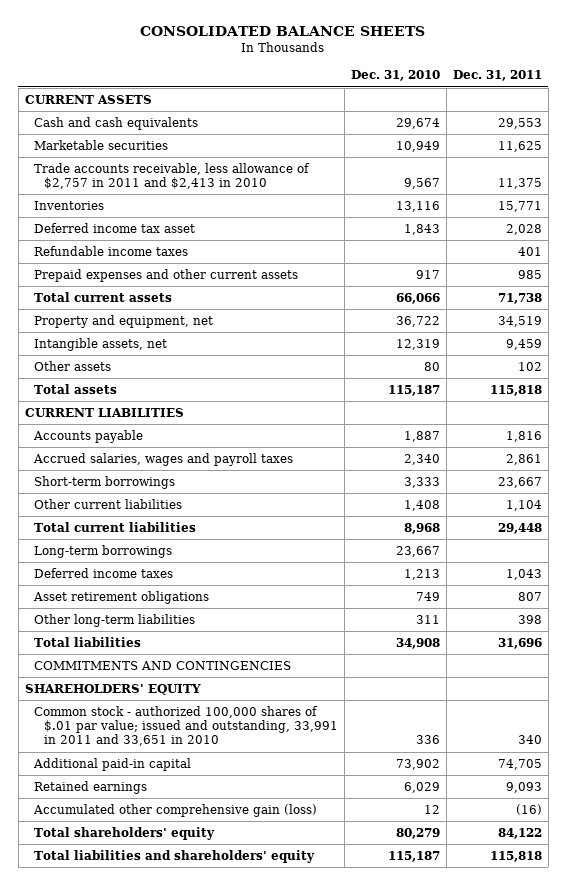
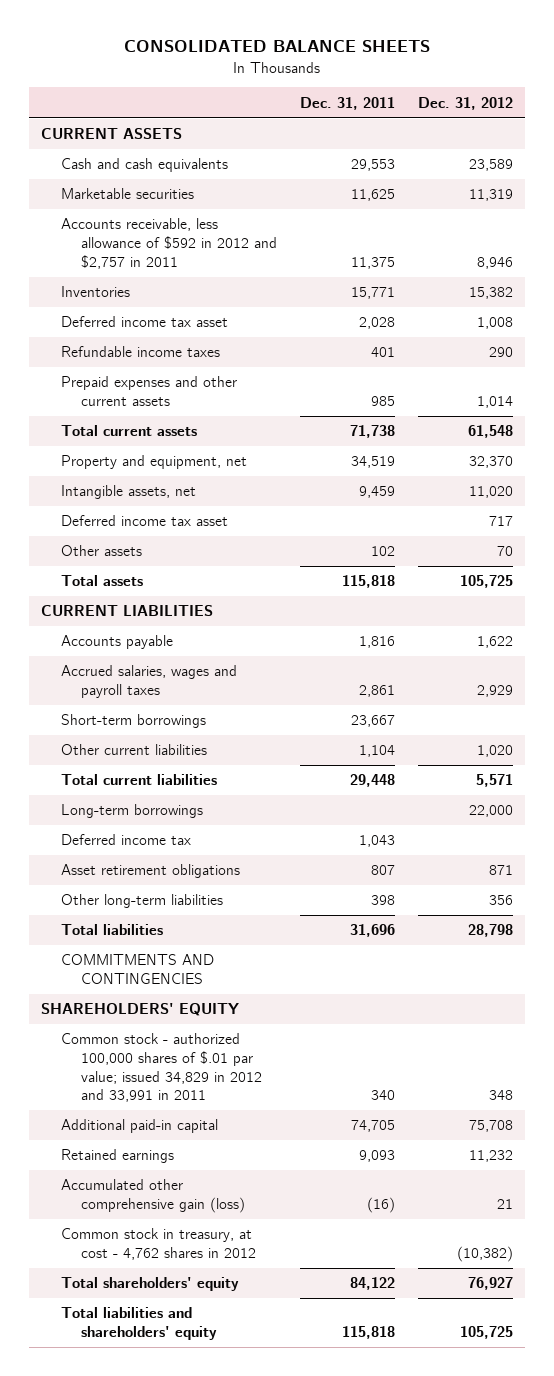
[350,70,440,82] Dec. 31, 2010 -> none
none -> [418,96,514,110] Dec. 31, 2012
[34,162,311,189] Trade accounts receivable, less allowance of $2,757 in 2011 and $2,413 in 2010 -> [61,218,278,269] Accounts receivable, less allowance of $592 in 2012 and $2,757 in 2011
none -> [61,515,229,527] Deferred income tax asset
[34,567,174,578] Deferred income taxes -> [61,834,192,846] Deferred income tax
[34,705,338,747] Common stock - authorized 100,000 shares of $.01 par value; issued and outstanding, 33,991 in 2011 and 33,651 in 2010 -> [61,1033,263,1103] Common stock - authorized 100,000 shares of $.01 par value; issued 34,829 in 2012 and 33,991 in 2011
none -> [61,1228,257,1260] Common stock in treasury, at cost - 4,762 shares in 2012

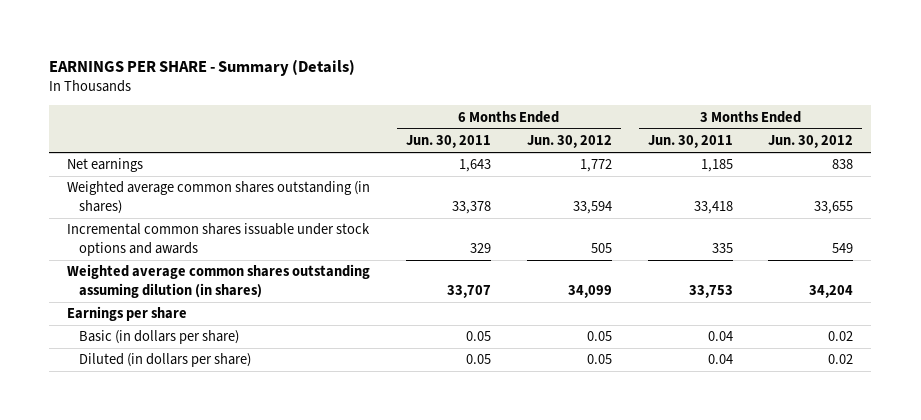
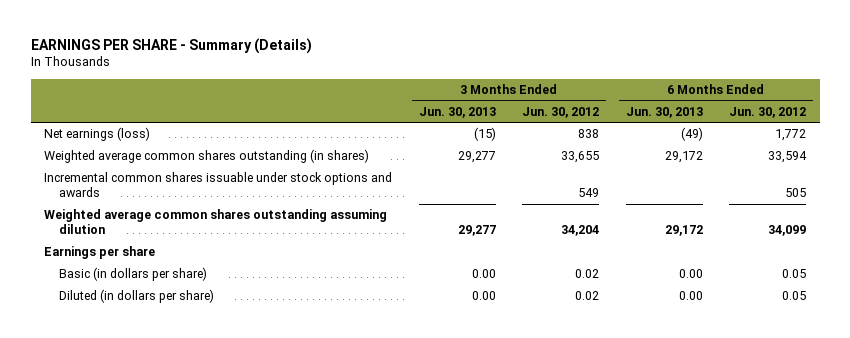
[406,135,492,149] Jun. 30, 2011 -> none
[647,135,733,149] Jun. 30, 2011 -> none
none -> [418,106,496,118] Jun. 30, 2013
none -> [625,106,703,118] Jun. 30, 2013
[67,158,144,173] Net earnings -> [43,127,150,142] Net earnings (loss)
[67,264,371,298] Weighted average common shares outstanding assuming dilution (in shares) -> [43,209,387,235] Weighted average common shares outstanding assuming dilution

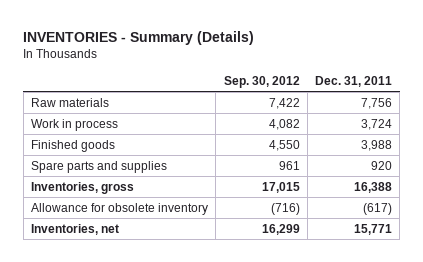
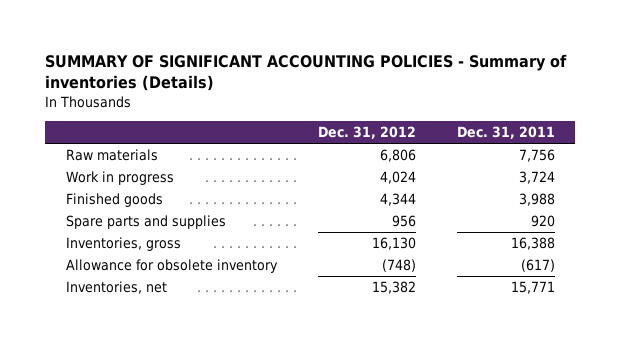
[23,31,255,46] INVENTORIES - Summary (Details) -> [45,53,568,92] SUMMARY OF SIGNIFICANT ACCOUNTING POLICIES - Summary of inventories (Details)
[223,76,300,89] Sep. 30, 2012 -> none
none -> [317,125,416,139] Dec. 31, 2012
[31,118,119,131] Work in process -> [65,171,174,186] Work in progress

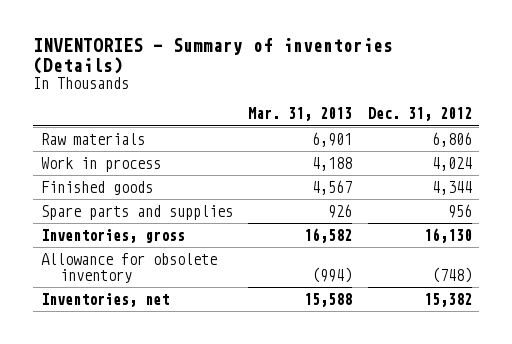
[45,53,568,92] SUMMARY OF SIGNIFICANT ACCOUNTING POLICIES - Summary of inventories (Details) -> [32,38,393,75] INVENTORIES - Summary of inventories (Details)
[456,125,555,139] Dec. 31, 2011 -> none
none -> [248,107,353,122] Mar. 31, 2013
[65,171,174,186] Work in progress -> [40,156,161,172] Work in process

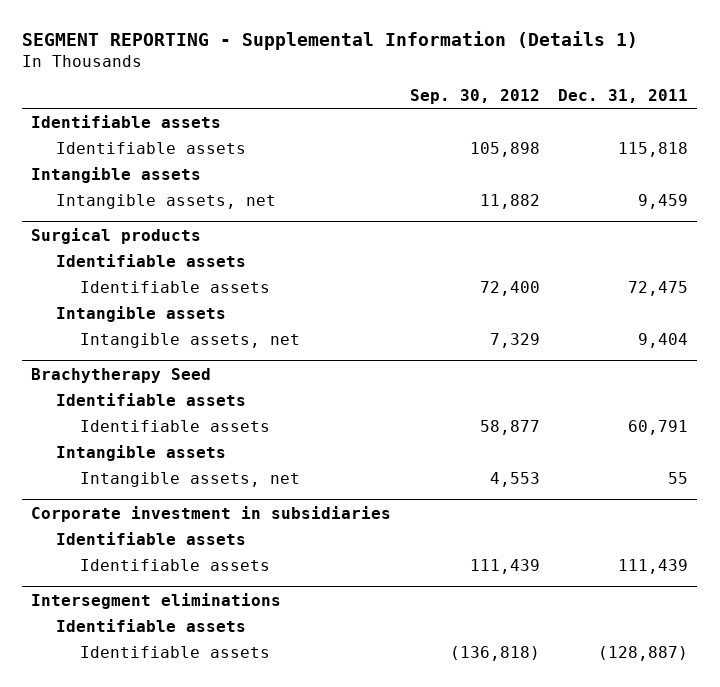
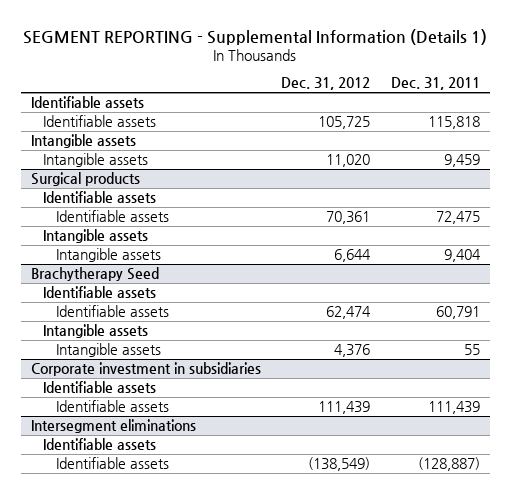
[409,88,540,104] Sep. 30, 2012 -> none
none -> [281,77,371,91] Dec. 31, 2012
[55,193,276,209] Intangible assets, net -> [43,153,149,168] Intangible assets
[79,332,300,348] Intangible assets, net -> [55,248,161,263] Intangible assets
[79,471,300,487] Intangible assets, net -> [55,343,161,358] Intangible assets

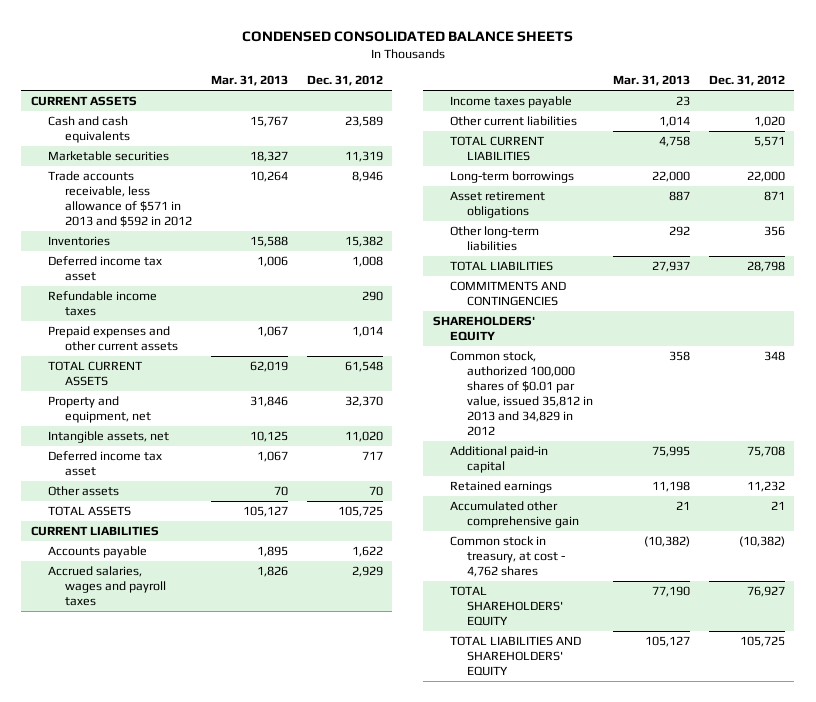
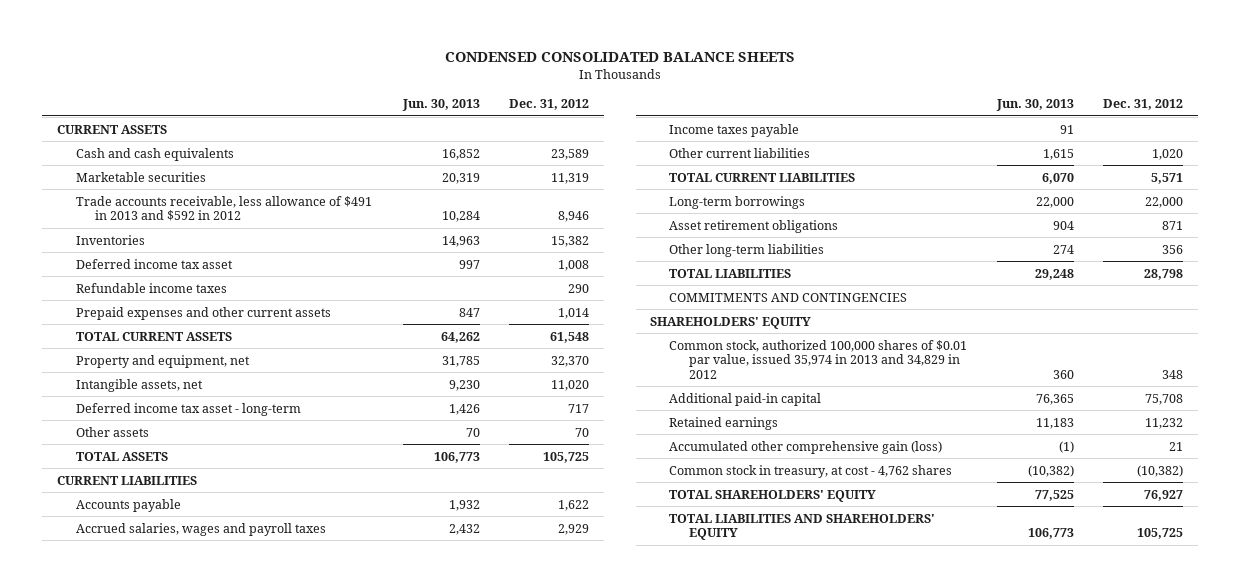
[210,75,288,87] Mar. 31, 2013 -> none
none -> [402,99,481,112] Jun. 30, 2013
[47,170,193,227] Trade accounts receivable, less allowance of $571 in 2013 and $592 in 2012 -> [75,195,372,222] Trade accounts receivable, less allowance of $491 in 2013 and $592 in 2012
[47,450,162,476] Deferred income tax asset -> [75,402,301,416] Deferred income tax asset - long-term
[449,350,594,436] Common stock, authorized 100,000 shares of $0.01 par value, issued 35,812 in 2013 and 34,829 in 2012 -> [669,339,968,379] Common stock, authorized 100,000 shares of $0.01 par value, issued 35,974 in 2013 and 34,829 in 2012
[449,500,580,528] Accumulated other comprehensive gain -> [669,440,943,454] Accumulated other comprehensive gain (loss)

